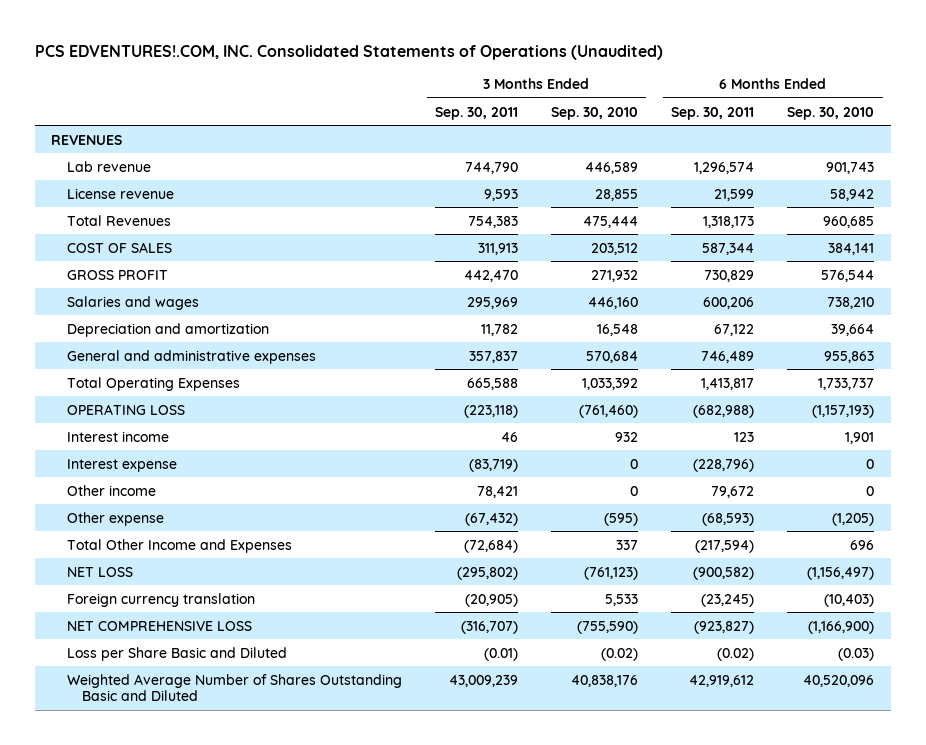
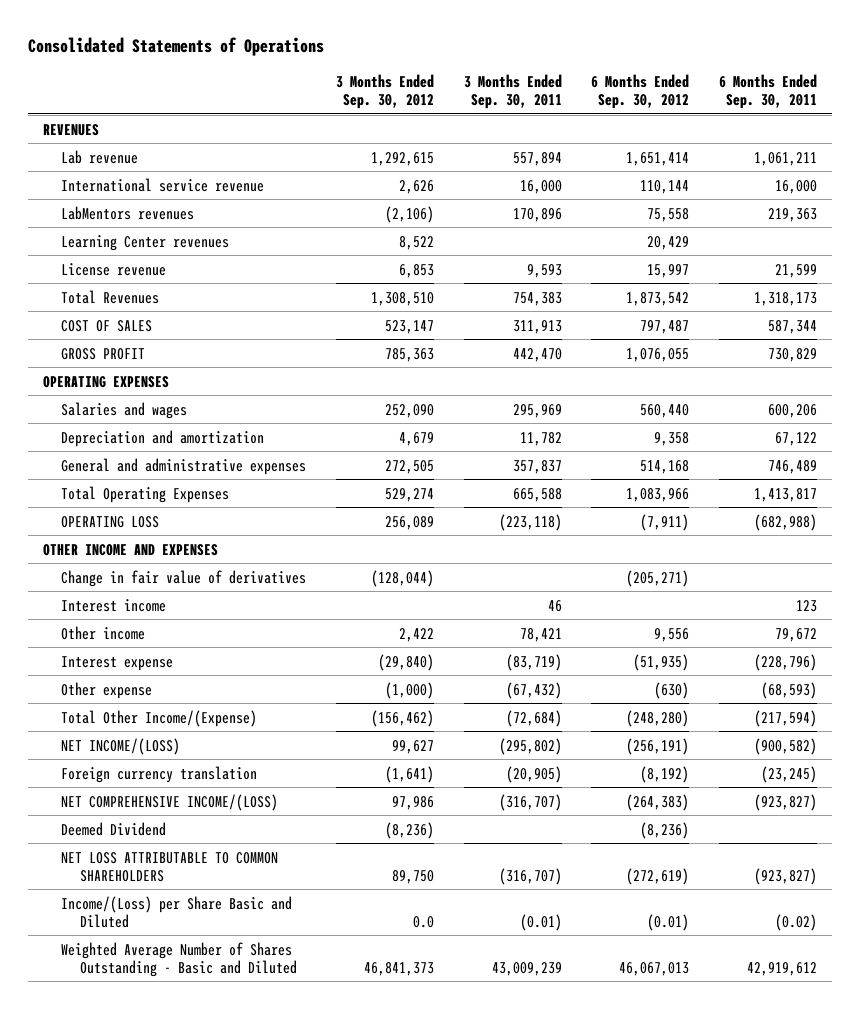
[34,44,663,60] PCS EDVENTURES!.COM, INC. Consolidated Statements of Operations (Unaudited) -> [27,36,324,56] Consolidated Statements of Operations
[551,106,639,120] Sep. 30, 2010 -> none
[787,106,875,120] Sep. 30, 2010 -> none
none -> [336,73,435,110] 3 Months Ended Sep. 30, 2012
none -> [591,73,690,110] 6 Months Ended Sep. 30, 2012
[464,161,518,174] 744,790 -> [512,151,562,166] 557,894
[694,161,755,174] 1,296,574 -> [754,151,818,166] 1,061,211
none -> [61,177,265,192] International service revenue
none -> [61,205,195,220] LabMentors revenues
none -> [61,234,230,251] Learning Center revenues
none -> [42,375,169,388] OPERATING EXPENSES
none -> [42,543,218,556] OTHER INCOME AND EXPENSES
none -> [61,569,307,587] Change in fair value of derivatives
[66,458,177,472] Interest expense -> [61,655,174,671] Interest expense
[66,538,292,553] Total Other Income and Expenses -> [61,709,258,727] Total Other Income/(Expense)
[66,566,133,577] NET LOSS -> [61,737,181,755] NET INCOME/(LOSS)
[66,620,252,631] NET COMPREHENSIVE LOSS -> [61,793,279,811] NET COMPREHENSIVE INCOME/(LOSS)
none -> [61,821,167,836] Deemed Dividend
none -> [61,851,279,882] NET LOSS ATTRIBUTABLE TO COMMON SHAREHOLDERS
[66,646,287,661] Loss per Share Basic and Diluted -> [61,895,293,928] Income/(Loss) per Share Basic and Diluted
[66,673,402,701] Weighted Average Number of Shares Outstanding Basic and Diluted -> [61,941,298,977] Weighted Average Number of Shares Outstanding - Basic and Diluted

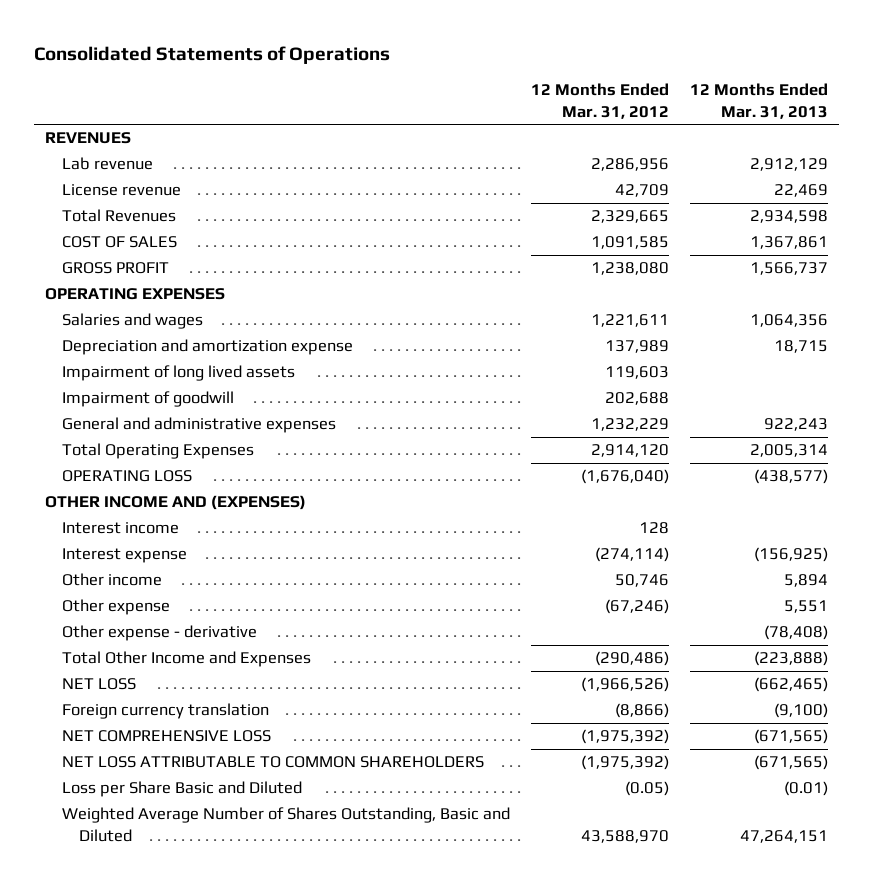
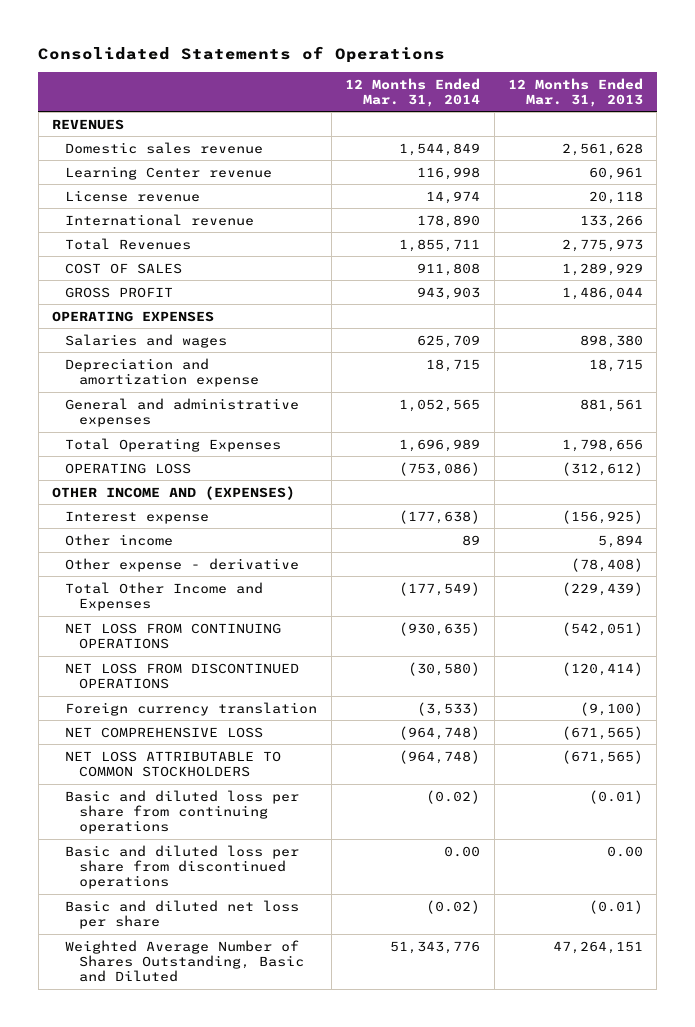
[531,83,670,119] 12 Months Ended Mar. 31, 2012 -> none
none -> [345,77,481,107] 12 Months Ended Mar. 31, 2014
[62,157,154,171] Lab revenue -> [65,141,264,154] Domestic sales revenue
[750,158,829,172] 2,912,129 -> [561,142,643,156] 2,561,628
none -> [65,165,273,180] Learning Center revenue
[774,184,829,198] 22,469 -> [588,190,643,204] 20,118
none -> [65,213,255,226] International revenue
[750,210,829,224] 2,934,598 -> [561,238,643,252] 2,775,973
[750,236,829,250] 1,367,861 -> [561,262,643,276] 1,289,929
[750,262,829,276] 1,566,737 -> [561,286,643,300] 1,486,044
[750,314,829,328] 1,064,356 -> [579,334,643,348] 898,380
[62,365,296,382] Impairment of long lived assets -> none
[62,391,235,408] Impairment of goodwill -> none
[764,418,829,432] 922,243 -> [579,398,643,412] 881,561
[750,444,829,458] 2,005,314 -> [561,438,643,452] 1,798,656
[754,469,829,485] (438,577) -> [561,461,643,476] (312,612)
[62,522,180,535] Interest income -> none
[62,599,171,616] Other expense -> none
[62,678,137,691] NET LOSS -> none
[754,651,829,667] (223,888) -> [561,581,643,596] (229,439)
none -> [65,622,282,649] NET LOSS FROM CONTINUING OPERATIONS
none -> [65,662,300,689] NET LOSS FROM DISCONTINUED OPERATIONS
[62,756,485,769] NET LOSS ATTRIBUTABLE TO COMMON SHAREHOLDERS -> [65,750,282,777] NET LOSS ATTRIBUTABLE TO COMMON STOCKHOLDERS
none -> [65,789,300,835] Basic and diluted loss per share from continuing operations
none -> [65,844,300,890] Basic and diluted loss per share from discontinued operations
[62,781,303,798] Loss per Share Basic and Diluted -> [65,899,300,929] Basic and diluted net loss per share

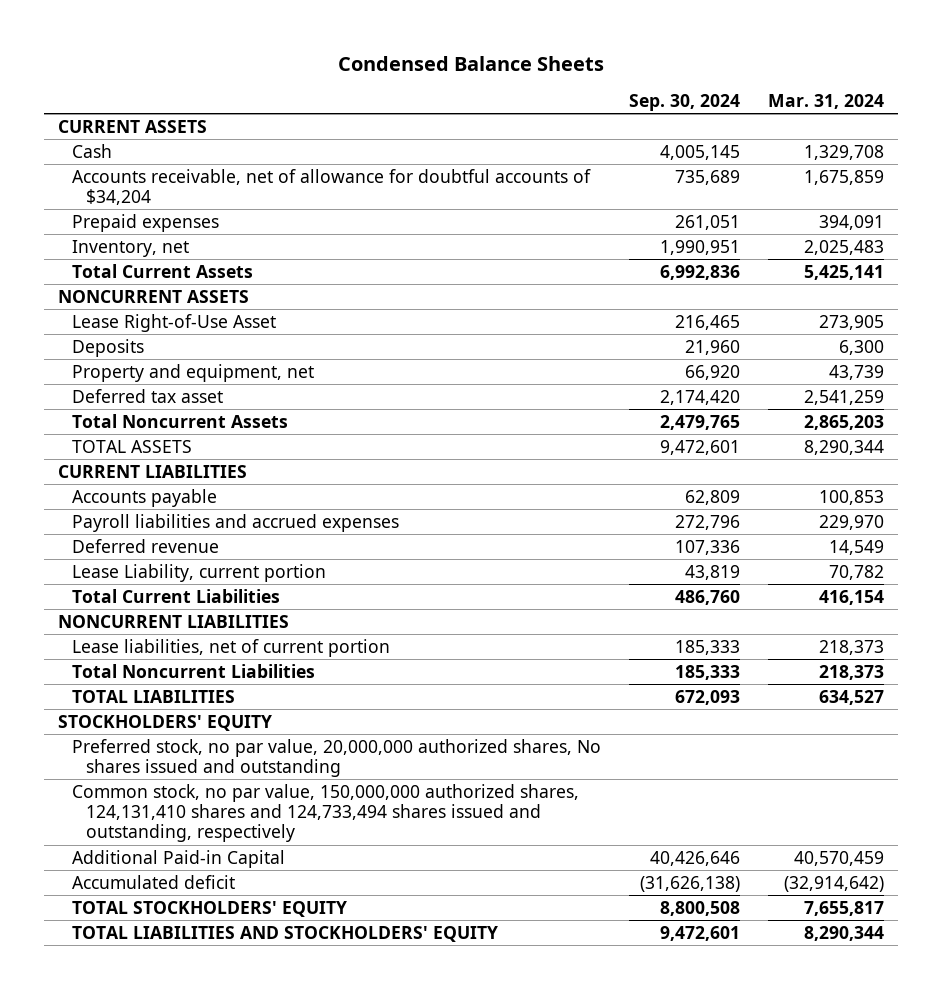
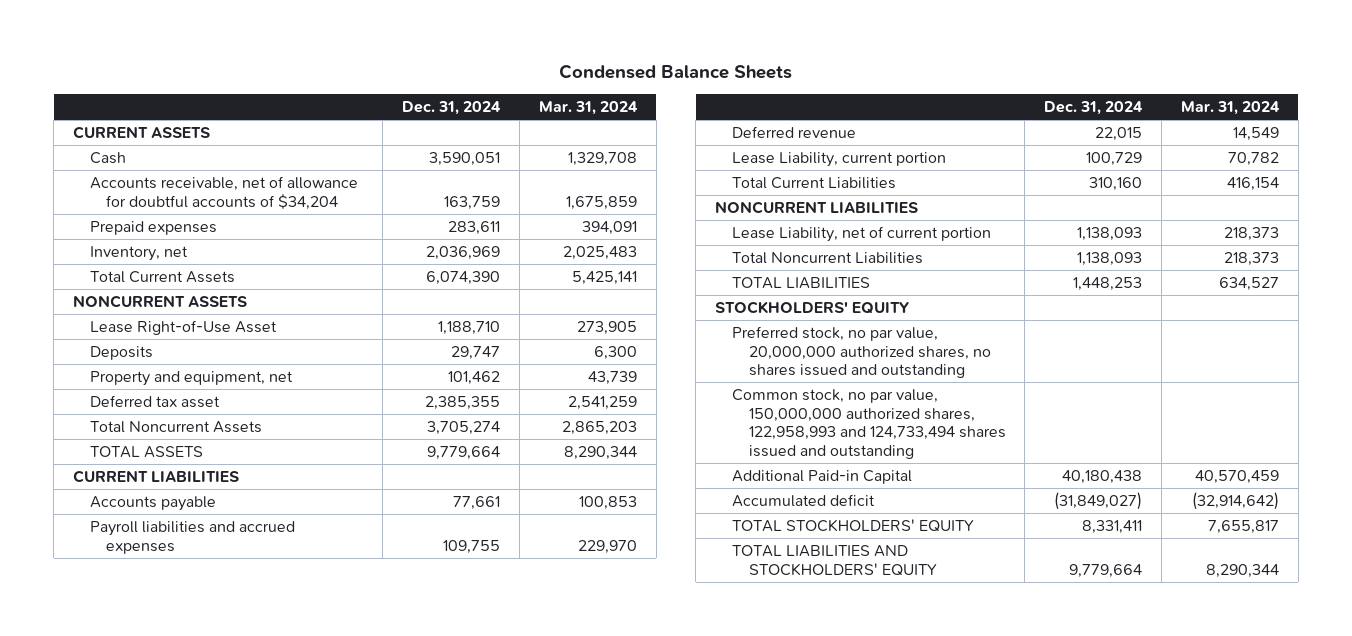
[628,93,740,111] Sep. 30, 2024 -> none
none -> [402,101,502,116] Dec. 31, 2024
[71,638,390,657] Lease liabilities, net of current portion -> [731,225,991,242] Lease Liability, net of current portion
[71,738,601,778] Preferred stock, no par value, 20,000,000 authorized shares, No shares issued and outstanding -> [731,325,991,379] Preferred stock, no par value, 20,000,000 authorized shares, no shares issued and outstanding
[71,783,579,843] Common stock, no par value, 150,000,000 authorized shares, 124,131,410 shares and 124,733,494 shares issued and outstanding, respectively -> [731,388,1006,459] Common stock, no par value, 150,000,000 authorized shares, 122,958,993 and 124,733,494 shares issued and outstanding

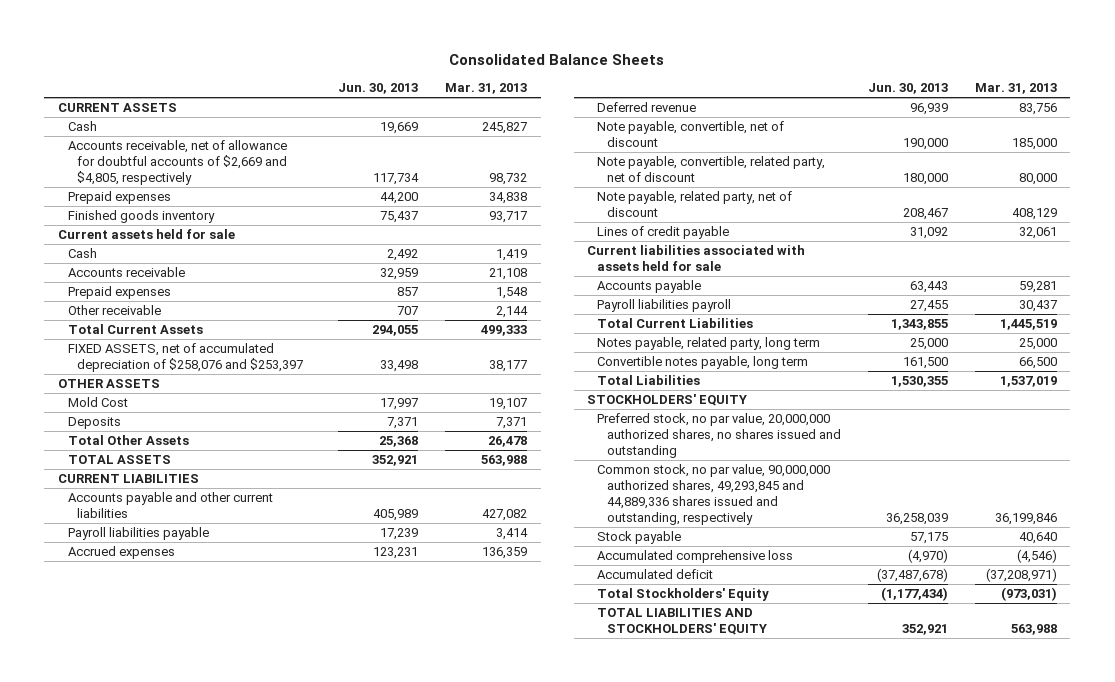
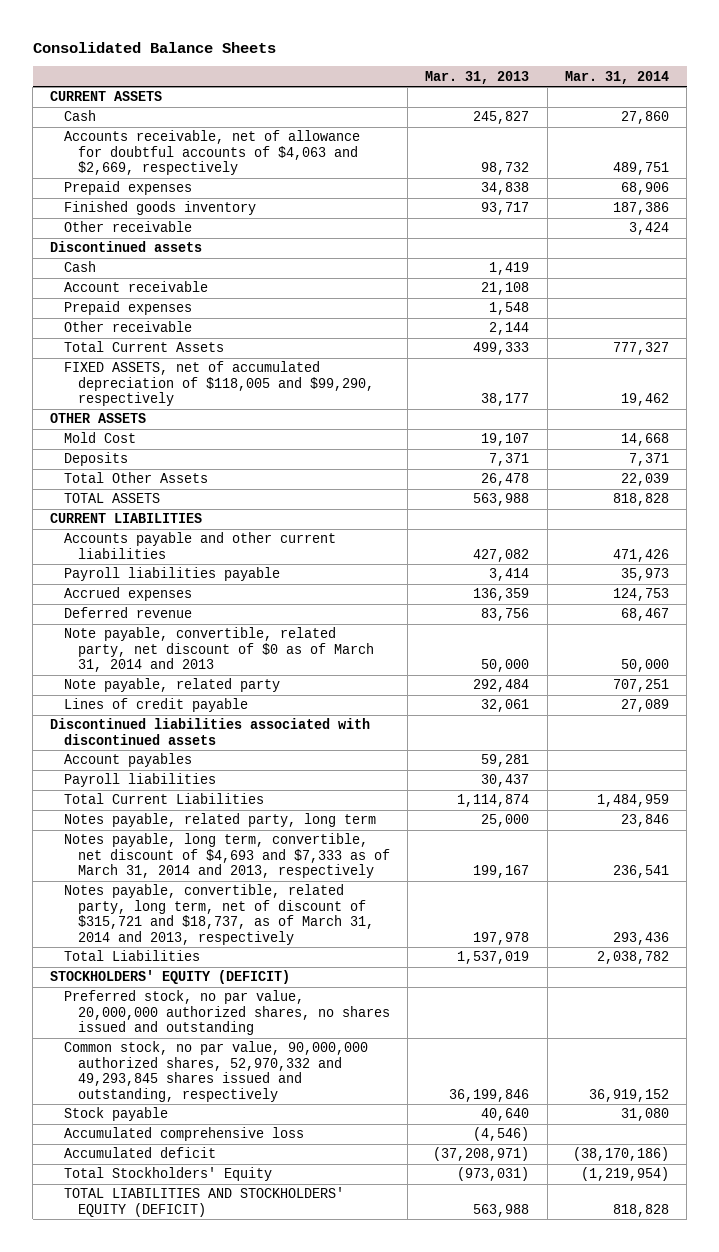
[338,83,419,95] Jun. 30, 2013 -> none
none -> [564,70,669,84] Mar. 31, 2014
[67,140,288,185] Accounts receivable, net of allowance for doubtful accounts of $2,669 and $4,805, respectively -> [64,130,361,176] Accounts receivable, net of allowance for doubtful accounts of $4,063 and $2,669, respectively
[57,229,235,240] Current assets held for sale -> none
none -> [64,221,193,233] Other receivable
none -> [50,241,203,253] Discontinued assets
[67,267,185,278] Accounts receivable -> [64,281,209,293] Account receivable
[67,343,304,373] FIXED ASSETS, net of accumulated depreciation of $258,076 and $253,397 -> [64,361,374,407] FIXED ASSETS, net of accumulated depreciation of $118,005 and $99,290, respectively
[597,121,785,148] Note payable, convertible, net of discount -> none
[597,156,826,183] Note payable, convertible, related party, net of discount -> [64,627,374,673] Note payable, convertible, related party, net discount of $0 as of March 31, 2014 and 2013
[1018,173,1057,186] 80,000 -> [481,659,530,673] 50,000
[597,191,793,218] Note payable, related party, net of discount -> [64,678,281,693] Note payable, related party
[1011,208,1057,221] 408,129 -> [473,679,530,693] 292,484
[587,245,806,272] Current liabilities associated with assets held for sale -> none
none -> [50,718,371,745] Discontinued liabilities associated with discontinued assets
[597,280,702,294] Accounts payable -> [64,753,193,768] Account payables
[597,299,732,313] Payroll liabilities payroll -> [64,773,217,788] Payroll liabilities
[999,319,1057,331] 1,445,519 -> [457,794,530,808] 1,114,874
none -> [64,833,390,879] Notes payable, long term, convertible, net discount of $4,693 and $7,333 as of March 31, 2014 and 2013, respectively
[597,356,809,370] Convertible notes payable, long term -> [64,884,374,945] Notes payable, convertible, related party, long term, net of discount of $315,721 and $18,737, as of March 31, 2014 and 2013, respectively
[1018,357,1057,370] 66,500 -> [473,931,530,945] 197,978
[587,394,748,407] STOCKHOLDERS' EQUITY -> [50,970,291,985] STOCKHOLDERS' EQUITY (DEFICIT)
[597,464,831,525] Common stock, no par value, 90,000,000 authorized shares, 49,293,845 and 44,889,336 shares issued and outstanding, respectively -> [64,1041,369,1102] Common stock, no par value, 90,000,000 authorized shares, 52,970,332 and 49,293,845 shares issued and outstanding, respectively
[597,608,767,636] TOTAL LIABILITIES AND STOCKHOLDERS' EQUITY -> [64,1187,345,1217] TOTAL LIABILITIES AND STOCKHOLDERS' EQUITY (DEFICIT)

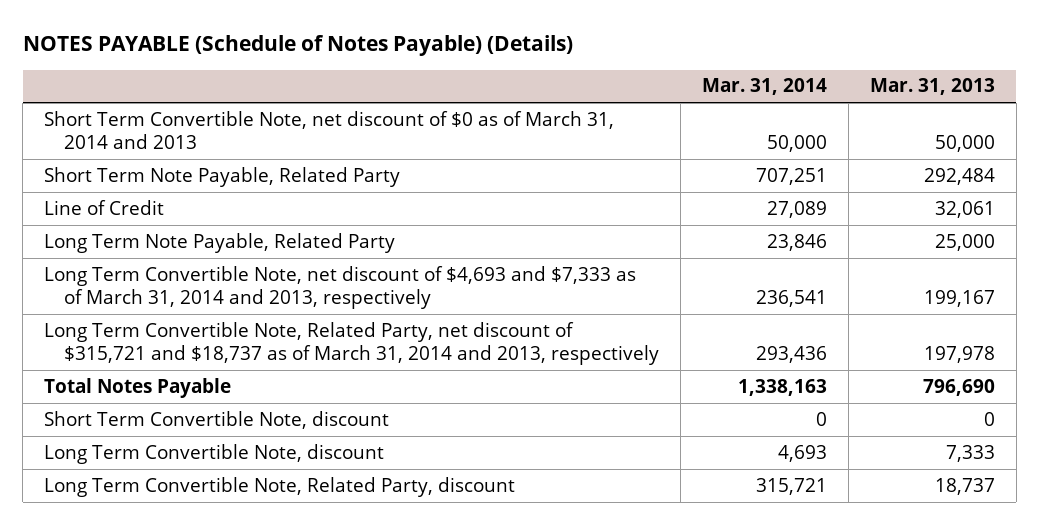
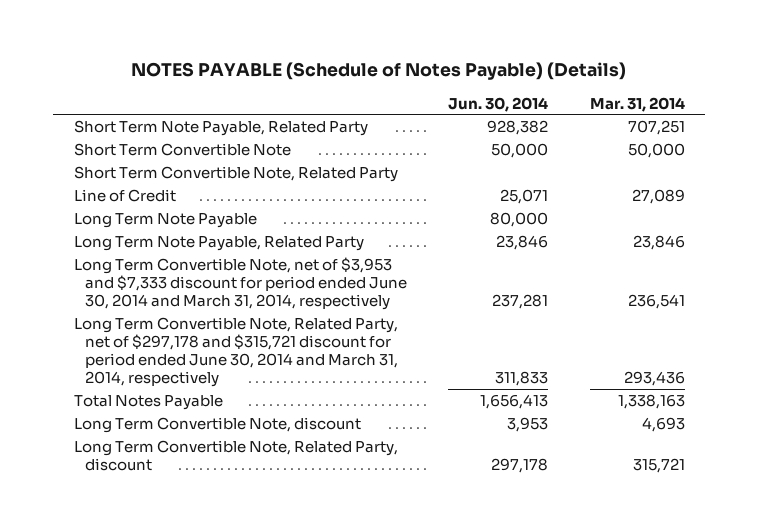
[869,78,995,96] Mar. 31, 2013 -> none
none -> [448,96,549,112] Jun. 30, 2014
[44,110,615,150] Short Term Convertible Note, net discount of $0 as of March 31, 2014 and 2013 -> none
none -> [73,142,291,156] Short Term Convertible Note
none -> [73,165,398,182] Short Term Convertible Note, Related Party
none -> [73,212,257,228] Long Term Note Payable
[44,265,637,310] Long Term Convertible Note, net discount of $4,693 and $7,333 as of March 31, 2014 and 2013, respectively -> [73,256,407,311] Long Term Convertible Note, net of $3,953 and $7,333 discount for period ended June 30, 2014 and March 31, 2014, respectively
[44,321,659,366] Long Term Convertible Note, Related Party, net discount of $315,721 and $18,737 as of March 31, 2014 and 2013, respectively -> [73,316,398,388] Long Term Convertible Note, Related Party, net of $297,178 and $315,721 discount for period ended June 30, 2014 and March 31, 2014, respectively
[44,410,390,429] Short Term Convertible Note, discount -> none

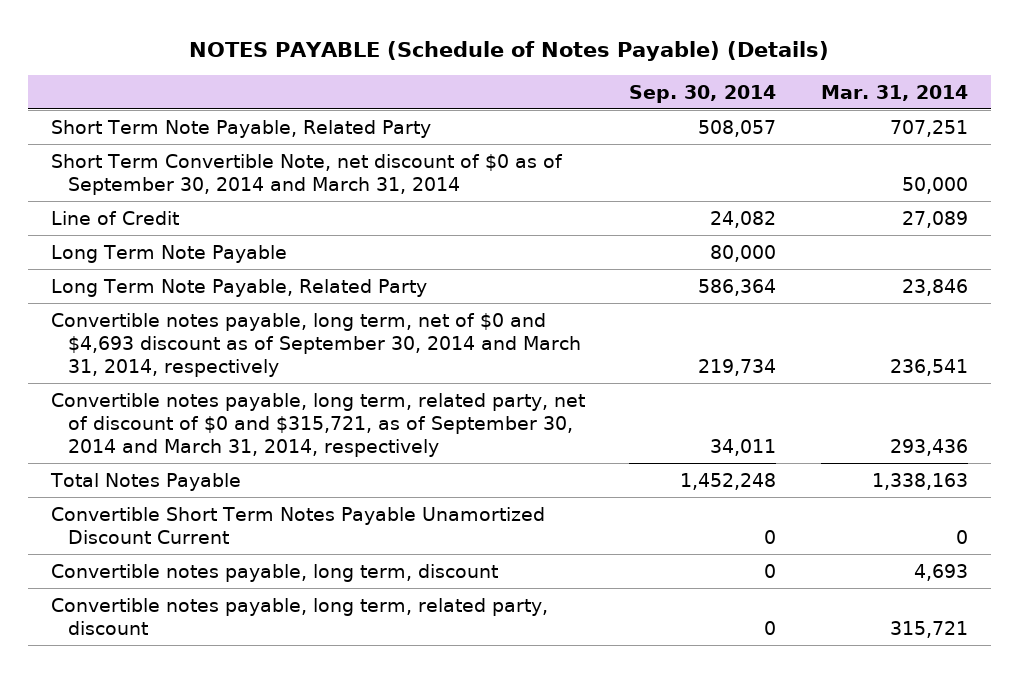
[448,96,549,112] Jun. 30, 2014 -> none
none -> [629,84,777,103] Sep. 30, 2014
[73,165,398,182] Short Term Convertible Note, Related Party -> none
[73,142,291,156] Short Term Convertible Note -> [50,153,563,195] Short Term Convertible Note, net discount of $0 as of September 30, 2014 and March 31, 2014
[73,256,407,311] Long Term Convertible Note, net of $3,953 and $7,333 discount for period ended June 30, 2014 and March 31, 2014, respectively -> [50,312,581,377] Convertible notes payable, long term, net of $0 and $4,693 discount as of September 30, 2014 and March 31, 2014, respectively
[73,316,398,388] Long Term Convertible Note, Related Party, net of $297,178 and $315,721 discount for period ended June 30, 2014 and March 31, 2014, respectively -> [50,392,585,457] Convertible notes payable, long term, related party, net of discount of $0 and $315,721, as of September 30, 2014 and March 31, 2014, respectively
none -> [50,506,545,544] Convertible Short Term Notes Payable Unamortized Discount Current
[73,416,361,433] Long Term Convertible Note, discount -> [50,563,498,582] Convertible notes payable, long term, discount
[73,439,398,472] Long Term Convertible Note, Related Party, discount -> [50,597,548,635] Convertible notes payable, long term, related party, discount

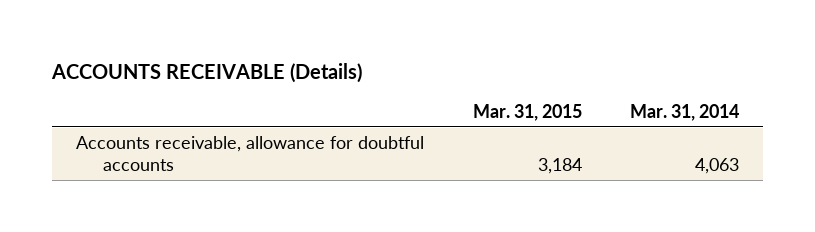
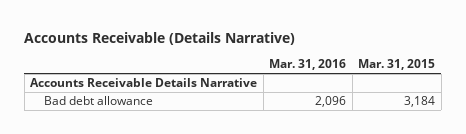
[51,63,363,84] ACCOUNTS RECEIVABLE (Details) -> [24,31,296,45] Accounts Receivable (Details Narrative)
[629,103,739,121] Mar. 31, 2014 -> none
none -> [269,59,347,71] Mar. 31, 2016
none -> [30,78,258,88] Accounts Receivable Details Narrative
[76,136,425,172] Accounts receivable, allowance for doubtful accounts -> [44,96,154,106] Bad debt allowance

